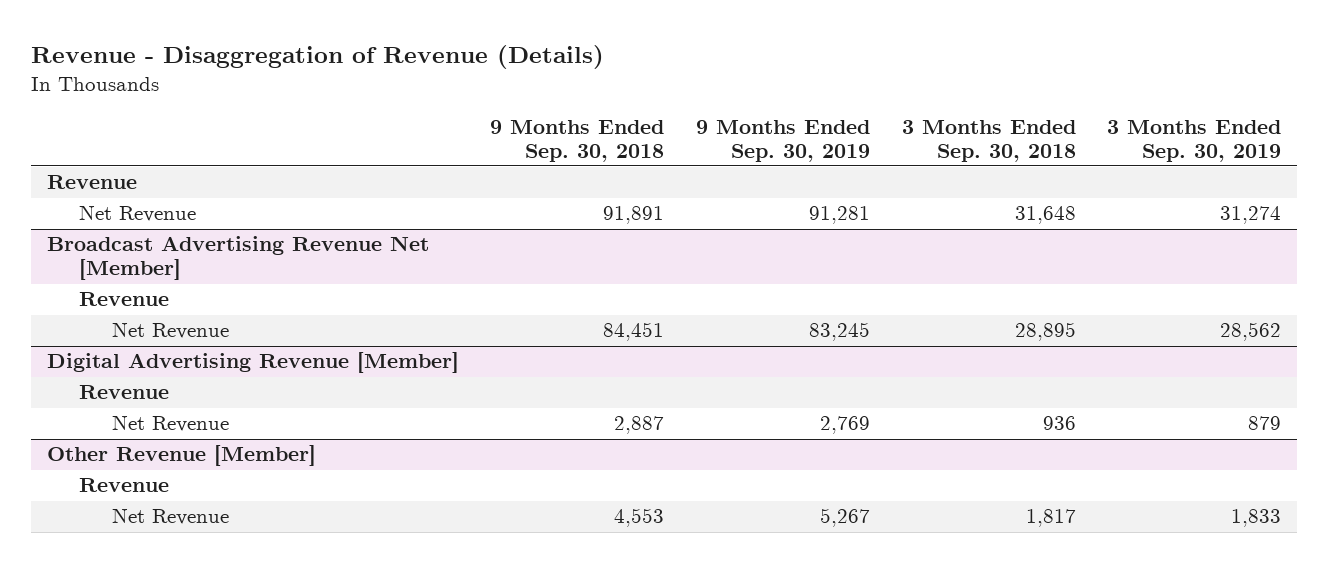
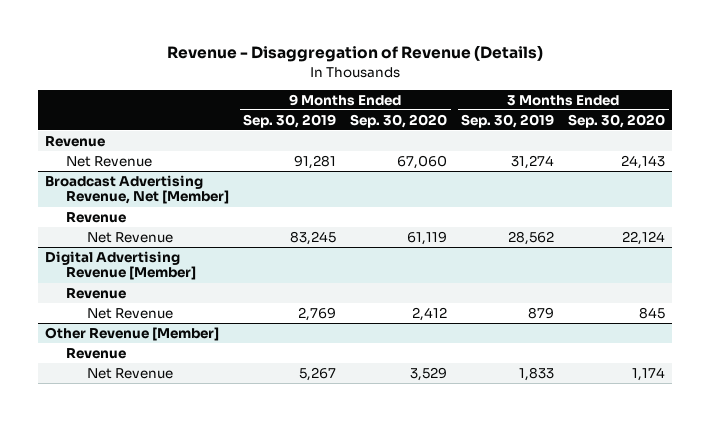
[490,119,665,162] 9 Months Ended Sep. 30, 2018 -> none
[901,119,1076,162] 3 Months Ended Sep. 30, 2018 -> none
none -> [350,113,448,128] Sep. 30, 2020
none -> [568,113,666,128] Sep. 30, 2020
[46,236,429,281] Broadcast Advertising Revenue Net [Member] -> [44,174,230,205] Broadcast Advertising Revenue, Net [Member]

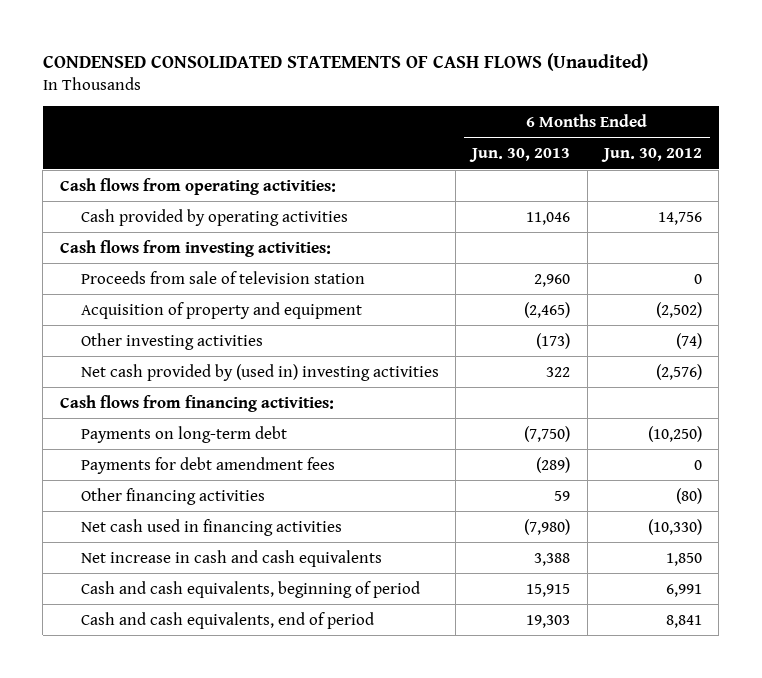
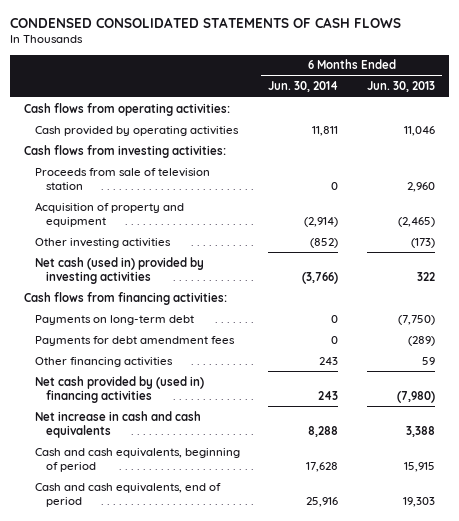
[42,53,648,72] CONDENSED CONSOLIDATED STATEMENTS OF CASH FLOWS (Unaudited) -> [9,16,401,28] CONDENSED CONSOLIDATED STATEMENTS OF CASH FLOWS
[600,147,702,162] Jun. 30, 2012 -> none
none -> [268,81,339,93] Jun. 30, 2014
[80,363,439,381] Net cash provided by (used in) investing activities -> [34,256,204,284] Net cash (used in) provided by investing activities
[80,518,342,536] Net cash used in financing activities -> [34,375,204,403] Net cash provided by (used in) financing activities

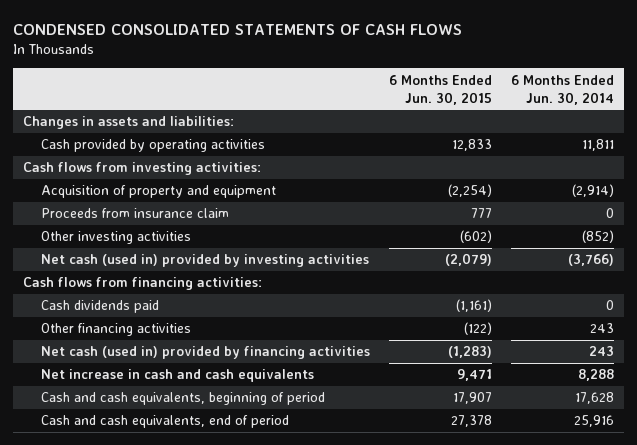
[367,81,436,93] Jun. 30, 2013 -> none
none -> [389,74,493,105] 6 Months Ended Jun. 30, 2015
[23,102,230,116] Cash flows from operating activities: -> none
none -> [22,116,234,130] Changes in assets and liabilities:
[34,167,210,190] Proceeds from sale of television station -> none
none -> [41,208,230,219] Proceeds from insurance claim
[34,314,194,325] Payments on long-term debt -> none
[34,335,235,346] Payments for debt amendment fees -> none
none -> [41,300,160,314] Cash dividends paid
[34,375,204,403] Net cash provided by (used in) financing activities -> [41,346,371,360] Net cash (used in) provided by financing activities

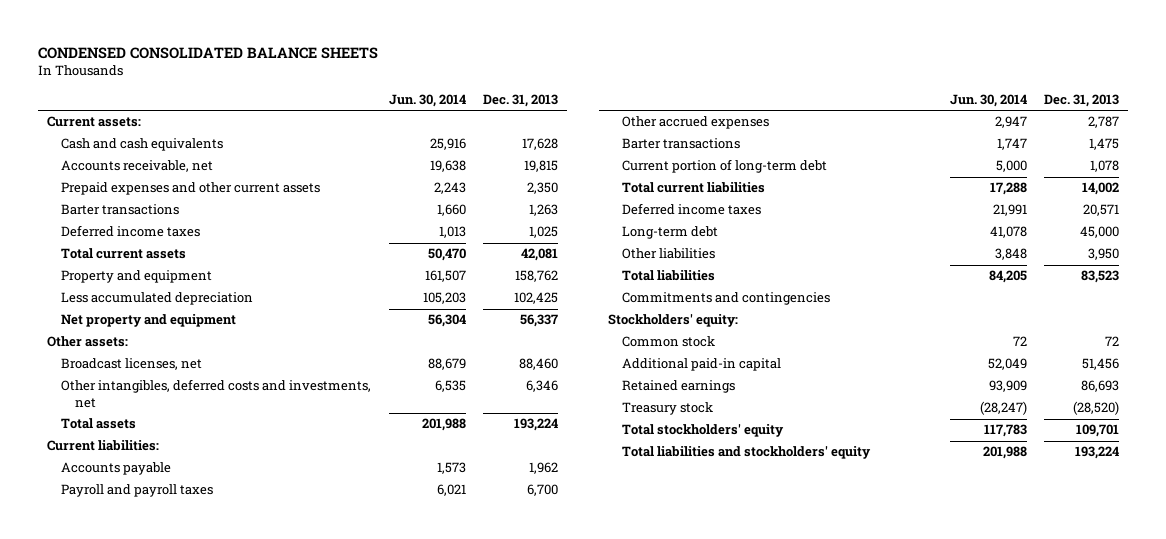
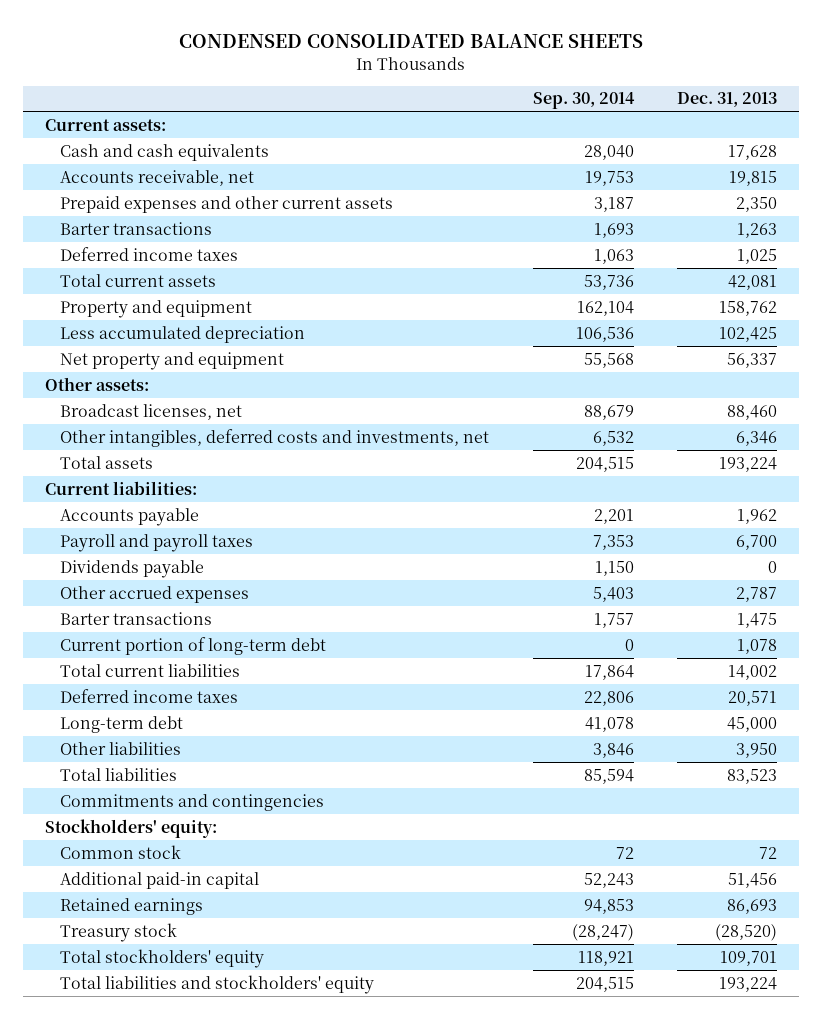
[388,93,466,107] Jun. 30, 2014 -> none
none -> [532,92,635,110] Sep. 30, 2014
none -> [60,559,205,578] Dividends payable

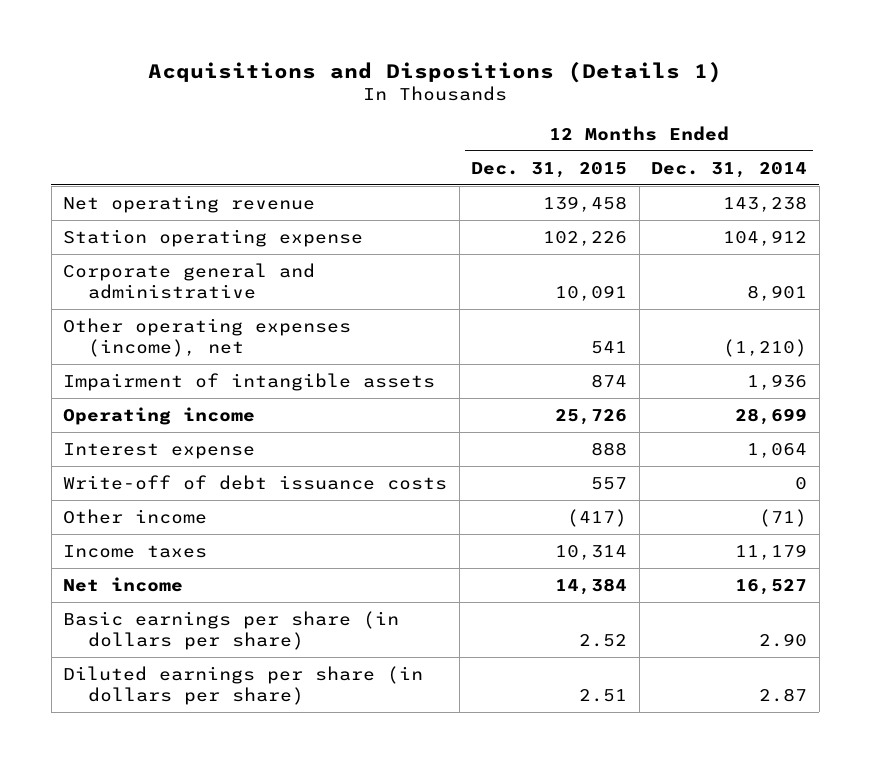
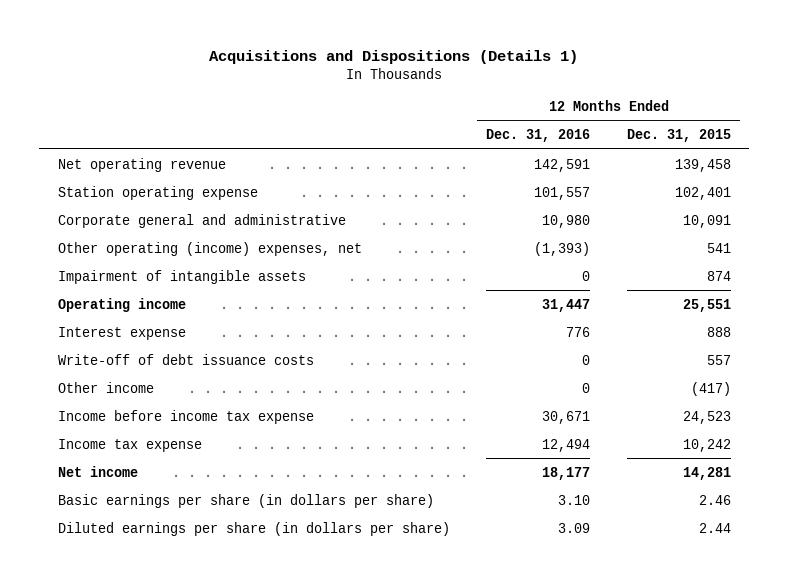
[651,161,808,178] Dec. 31, 2014 -> none
none -> [486,129,591,143] Dec. 31, 2016
[543,230,628,246] 102,226 -> [674,186,731,200] 102,401
[63,317,352,357] Other operating expenses (income), net -> [57,241,362,256] Other operating (income) expenses, net
[555,408,628,425] 25,726 -> [682,298,731,312] 25,551
none -> [57,409,314,424] Income before income tax expense
[63,544,208,558] Income taxes -> [57,438,202,452] Income tax expense
[555,544,628,560] 10,314 -> [682,438,731,452] 10,242
[555,577,628,595] 14,384 -> [682,466,731,480] 14,281
[579,633,628,647] 2.52 -> [698,494,731,505] 2.46
[579,688,628,702] 2.51 -> [698,522,731,533] 2.44

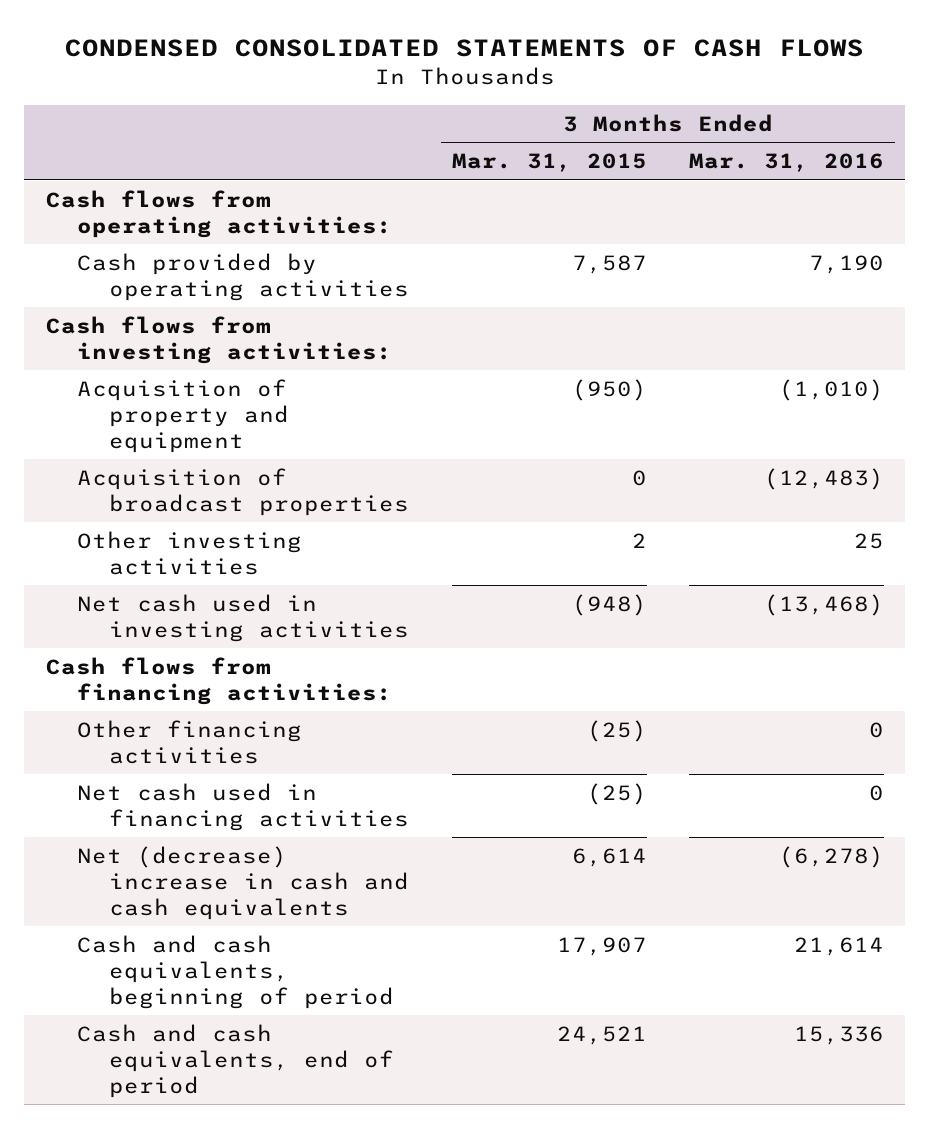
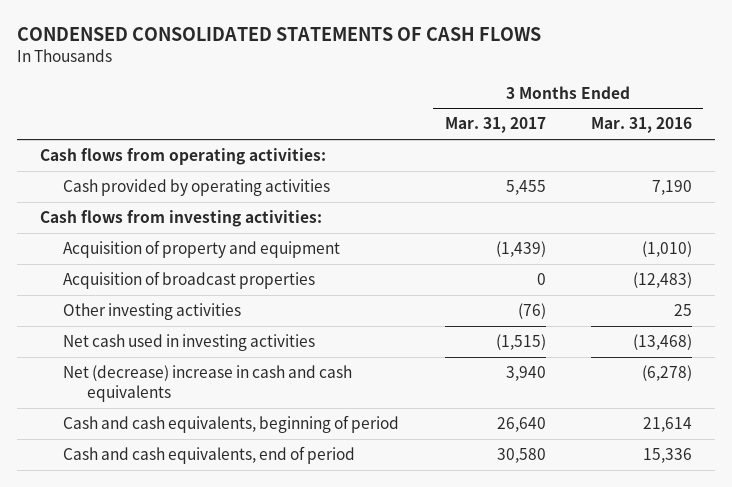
[451,153,647,173] Mar. 31, 2015 -> none
none -> [444,117,546,134] Mar. 31, 2017
[45,656,393,705] Cash flows from financing activities: -> none
[77,719,303,764] Other financing activities -> none
[77,782,410,831] Net cash used in financing activities -> none

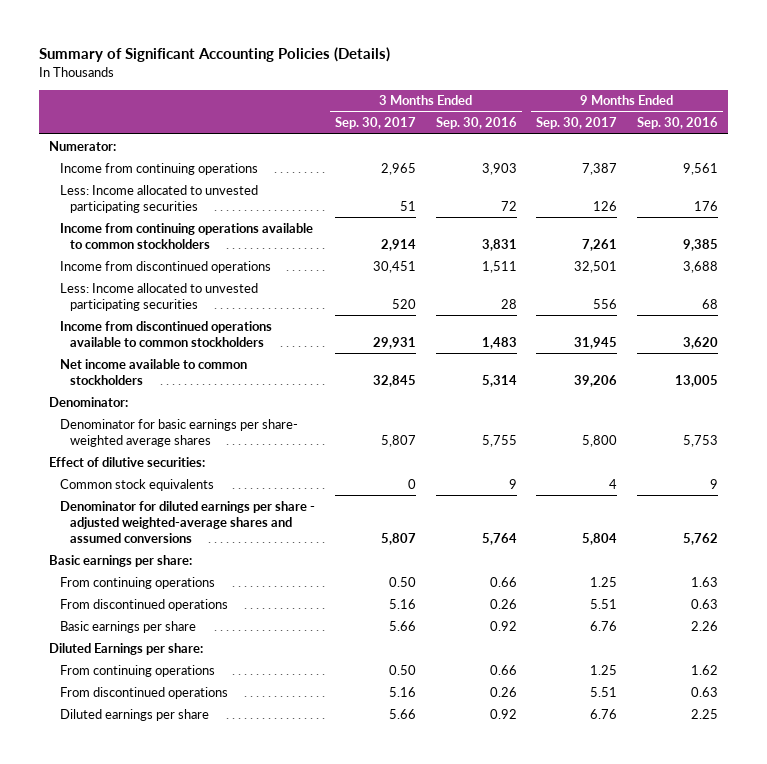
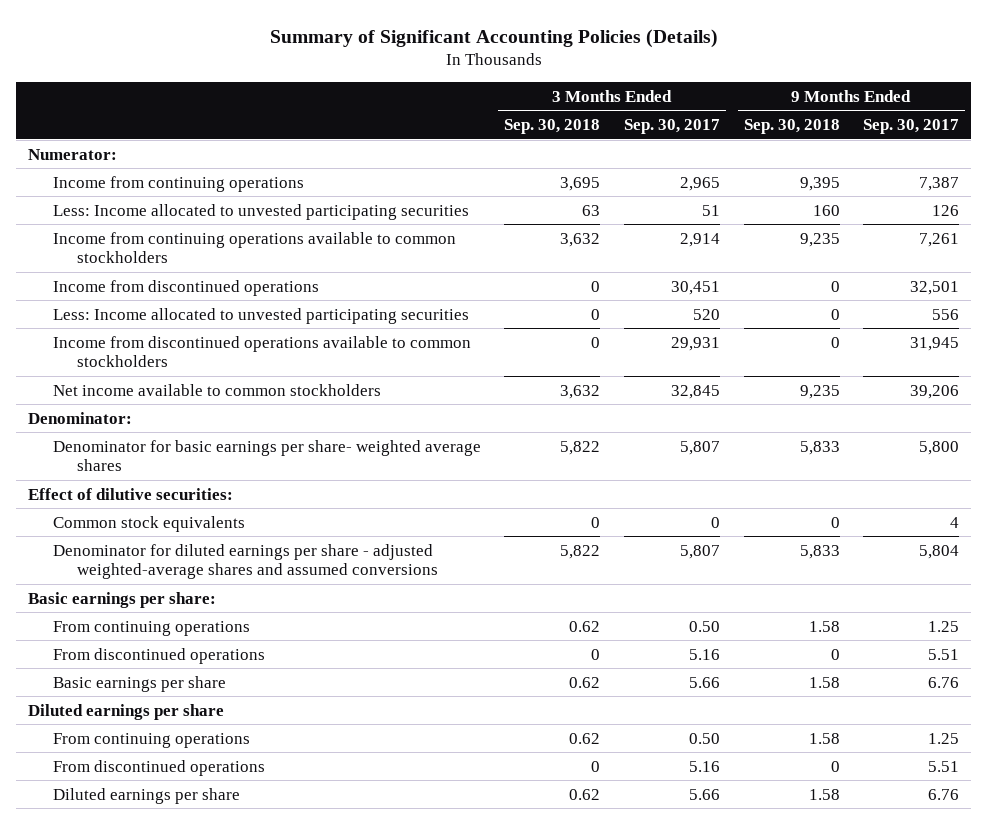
[435,117,517,130] Sep. 30, 2016 -> none
[637,117,719,130] Sep. 30, 2016 -> none
none -> [504,118,601,134] Sep. 30, 2018
none -> [743,118,840,134] Sep. 30, 2018
[49,642,204,655] Diluted Earnings per share: -> [28,703,225,720] Diluted earnings per share

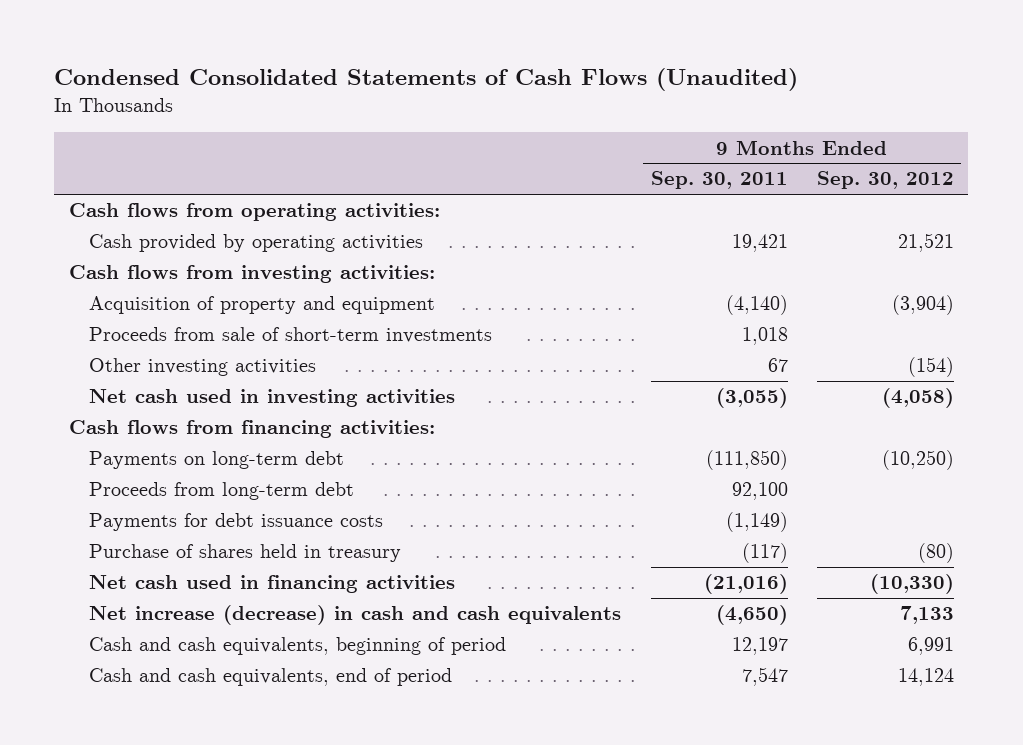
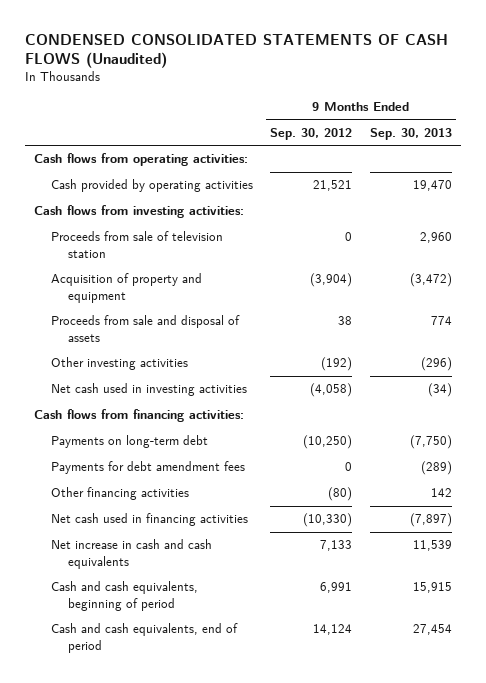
[54,68,799,92] Condensed Consolidated Statements of Cash Flows (Unaudited) -> [25,33,449,69] CONDENSED CONSOLIDATED STATEMENTS OF CASH FLOWS (Unaudited)
[650,171,788,190] Sep. 30, 2011 -> none
none -> [369,127,452,140] Sep. 30, 2013
none -> [50,231,223,258] Proceeds from sale of television station
[89,327,493,344] Proceeds from sale of short-term investments -> none
none -> [50,315,240,342] Proceeds from sale and disposal of assets
[907,357,954,378] (154) -> [321,357,353,372] (192)
[89,482,355,501] Proceeds from long-term debt -> none
[89,513,384,532] Payments for debt issuance costs -> none
[89,544,402,563] Purchase of shares held in treasury -> none
none -> [50,461,245,475] Payments for debt amendment fees
none -> [50,487,189,501] Other financing activities
[89,605,622,626] Net increase (decrease) in cash and cash equivalents -> [50,539,212,569] Net increase in cash and cash equivalents

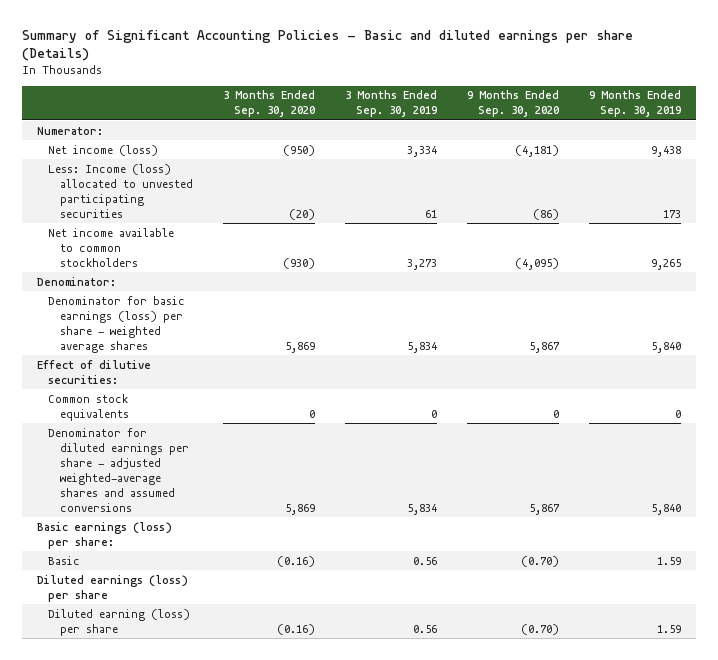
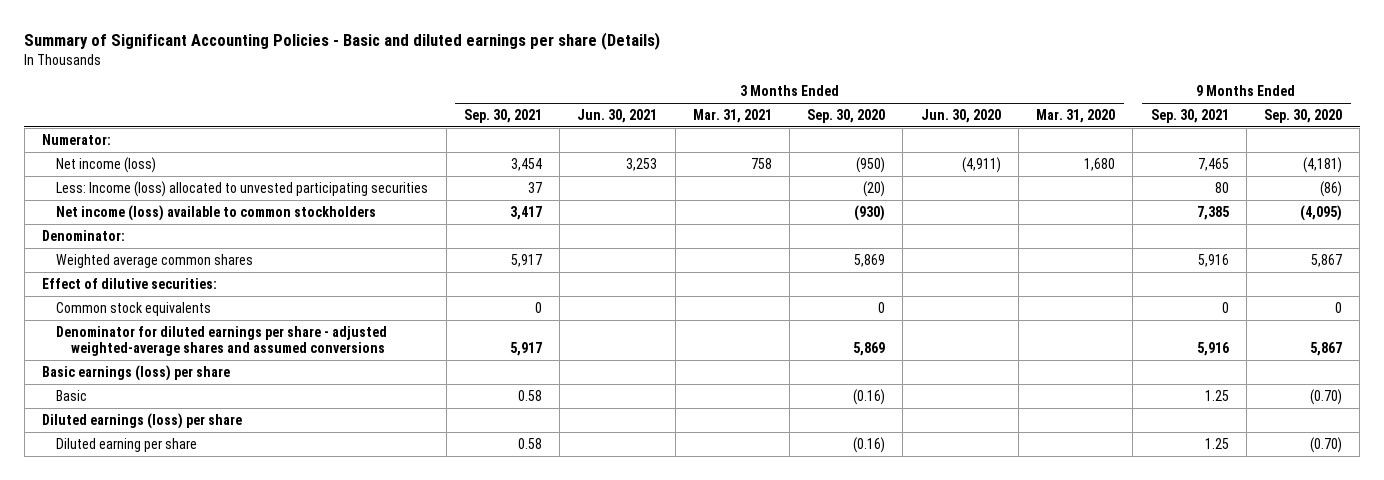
[344,90,437,118] 3 Months Ended Sep. 30, 2019 -> none
[588,90,681,118] 9 Months Ended Sep. 30, 2019 -> none
none -> [463,109,542,124] Sep. 30, 2021
none -> [577,109,658,124] Jun. 30, 2021
none -> [692,109,772,124] Mar. 31, 2021
none -> [920,109,1001,124] Jun. 30, 2020
none -> [1036,109,1116,124] Mar. 31, 2020
none -> [1150,109,1229,124] Sep. 30, 2021
[48,227,175,267] Net income available to common stockholders -> [56,204,377,221] Net income (loss) available to common stockholders
[48,295,186,353] Denominator for basic earnings (loss) per share - weighted average shares -> [56,253,254,268] Weighted average common shares
[37,521,173,549] Basic earnings (loss) per share: -> [41,364,230,381] Basic earnings (loss) per share
[48,608,191,636] Diluted earning (loss) per share -> [56,437,198,452] Diluted earning per share

